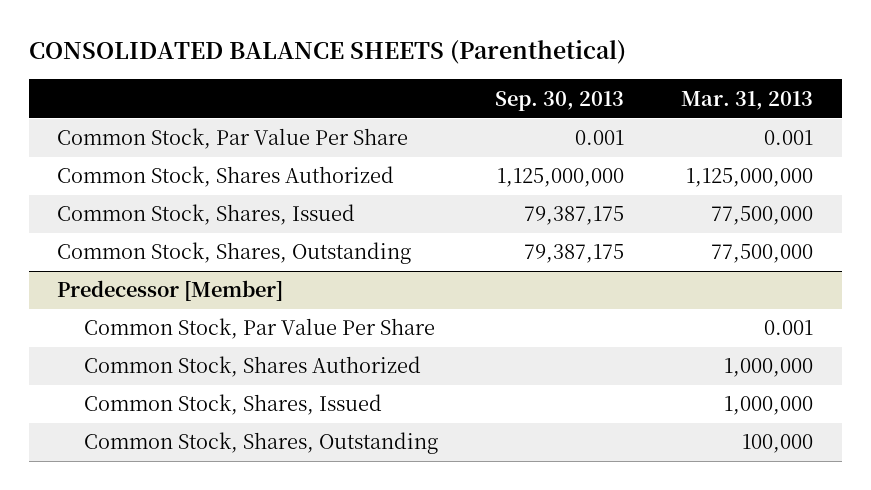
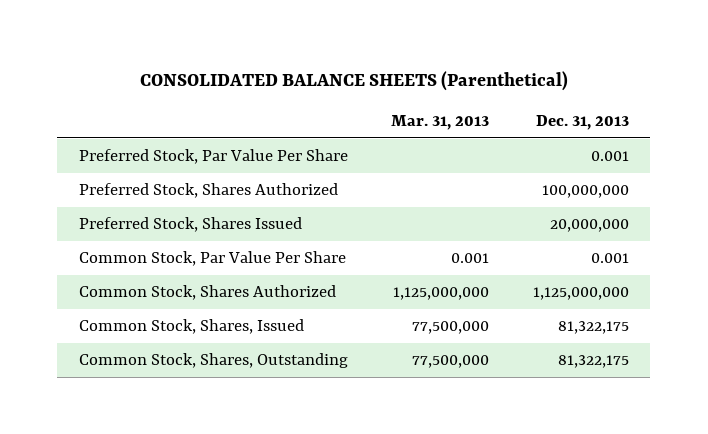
[495,90,625,111] Sep. 30, 2013 -> none
none -> [535,115,629,131] Dec. 31, 2013
none -> [79,149,349,165] Preferred Stock, Par Value Per Share
none -> [79,183,339,199] Preferred Stock, Shares Authorized
none -> [79,217,303,233] Preferred Stock, Shares Issued
[57,280,284,302] Predecessor [Member] -> none
[84,318,436,340] Common Stock, Par Value Per Share -> none
[84,356,422,378] Common Stock, Shares Authorized -> none
[84,394,383,416] Common Stock, Shares, Issued -> none
[84,432,439,455] Common Stock, Shares, Outstanding -> none

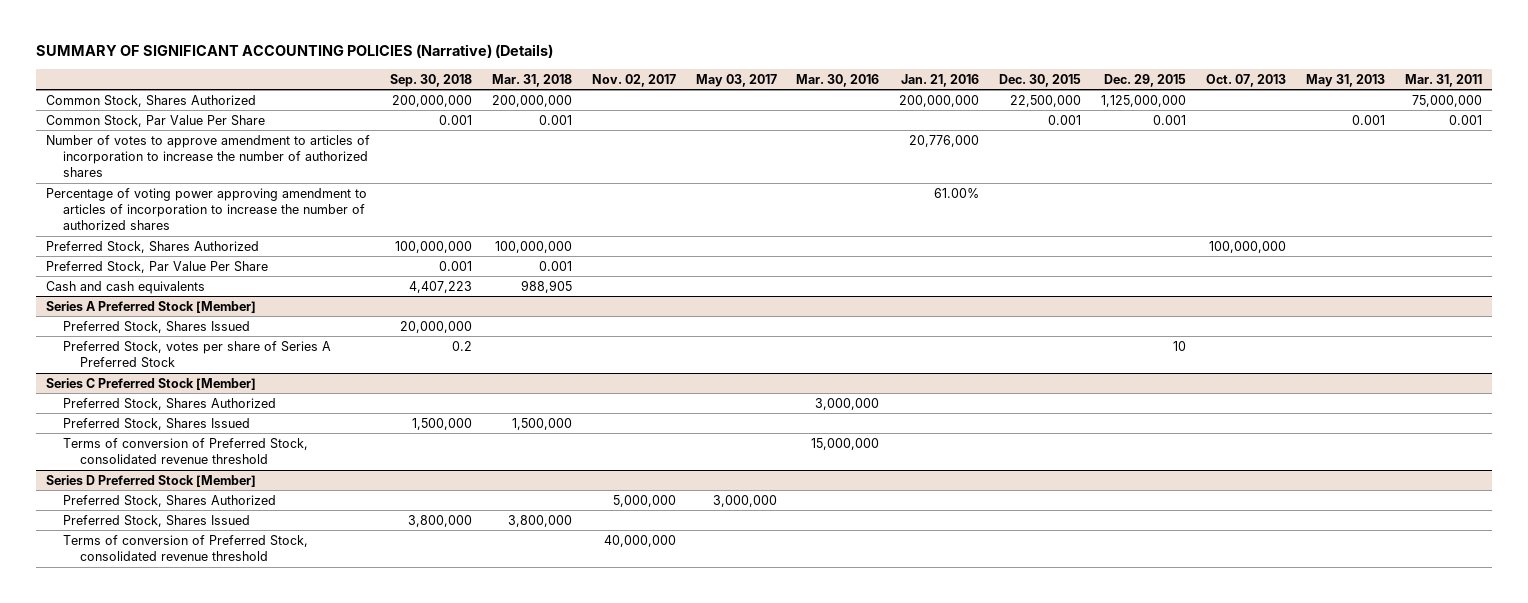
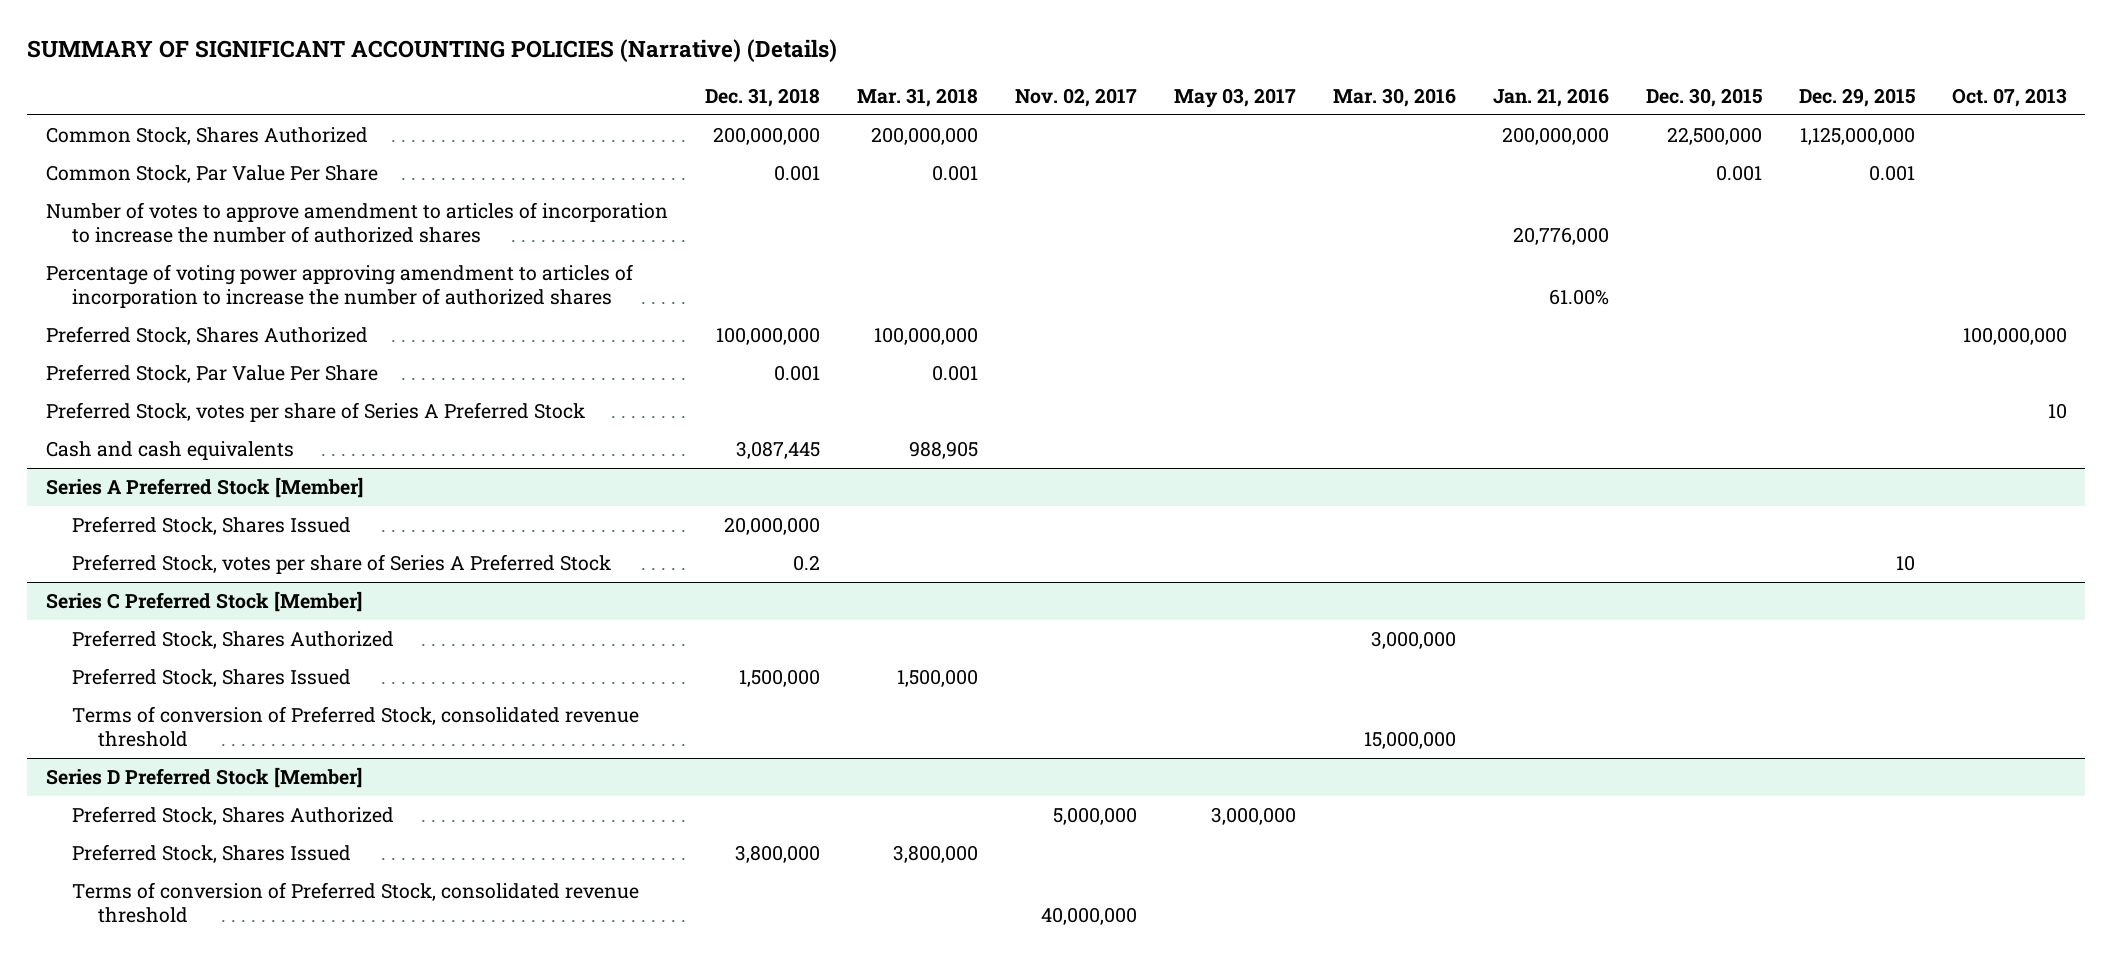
[390,73,473,87] Sep. 30, 2018 -> none
[1305,73,1385,87] May 31, 2013 -> none
[1404,73,1482,87] Mar. 31, 2011 -> none
none -> [704,87,820,107] Dec. 31, 2018
none -> [45,402,585,423] Preferred Stock, votes per share of Series A Preferred Stock

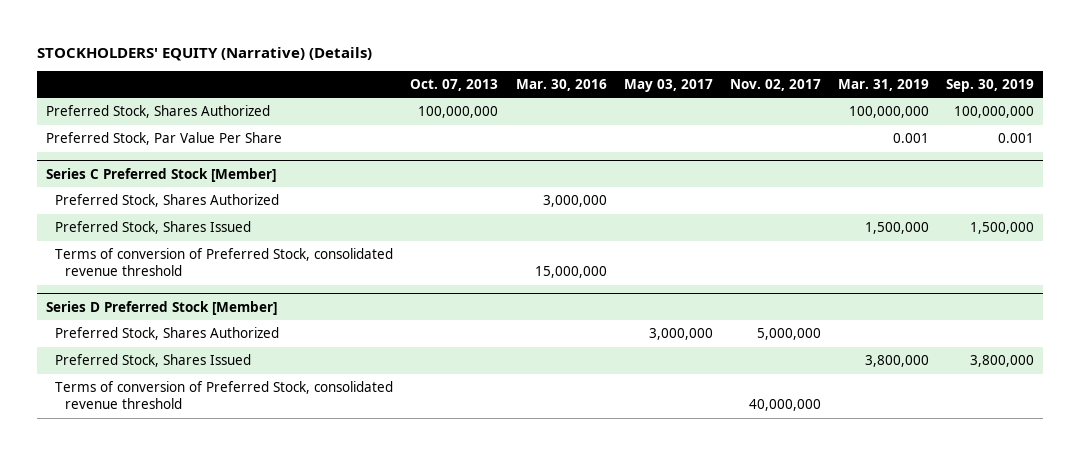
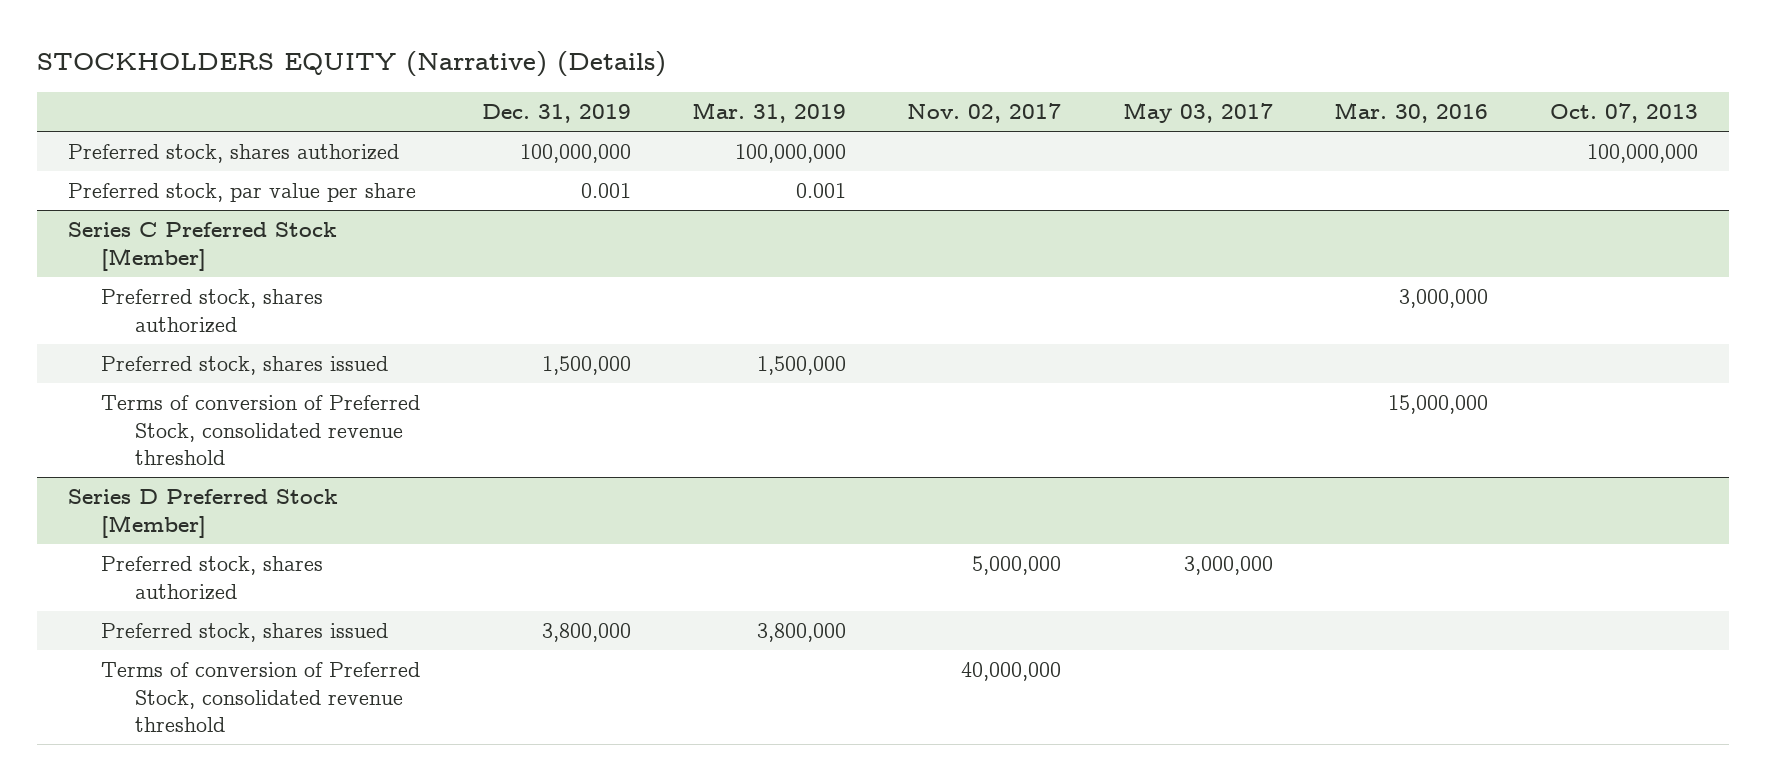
[36,46,372,61] STOCKHOLDERS' EQUITY (Narrative) (Details) -> [36,51,666,78] STOCKHOLDERS EQUITY (Narrative) (Details)
[946,78,1035,92] Sep. 30, 2019 -> none
none -> [481,103,631,123] Dec. 31, 2019
[45,105,270,119] Preferred Stock, Shares Authorized -> [67,144,399,164] Preferred stock, shares authorized
[45,132,282,146] Preferred Stock, Par Value Per Share -> [67,183,416,203] Preferred stock, par value per share
[55,194,280,208] Preferred Stock, Shares Authorized -> [101,289,324,333] Preferred stock, shares authorized
[55,221,252,235] Preferred Stock, Shares Issued -> [101,356,389,376] Preferred stock, shares issued
[55,327,280,341] Preferred Stock, Shares Authorized -> [101,556,324,600] Preferred stock, shares authorized
[55,354,252,368] Preferred Stock, Shares Issued -> [101,623,389,643] Preferred stock, shares issued

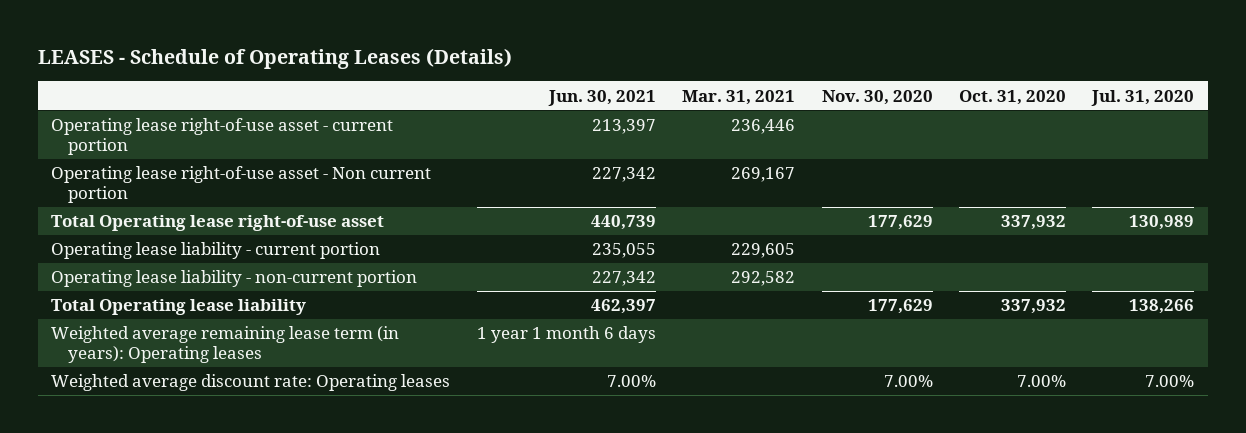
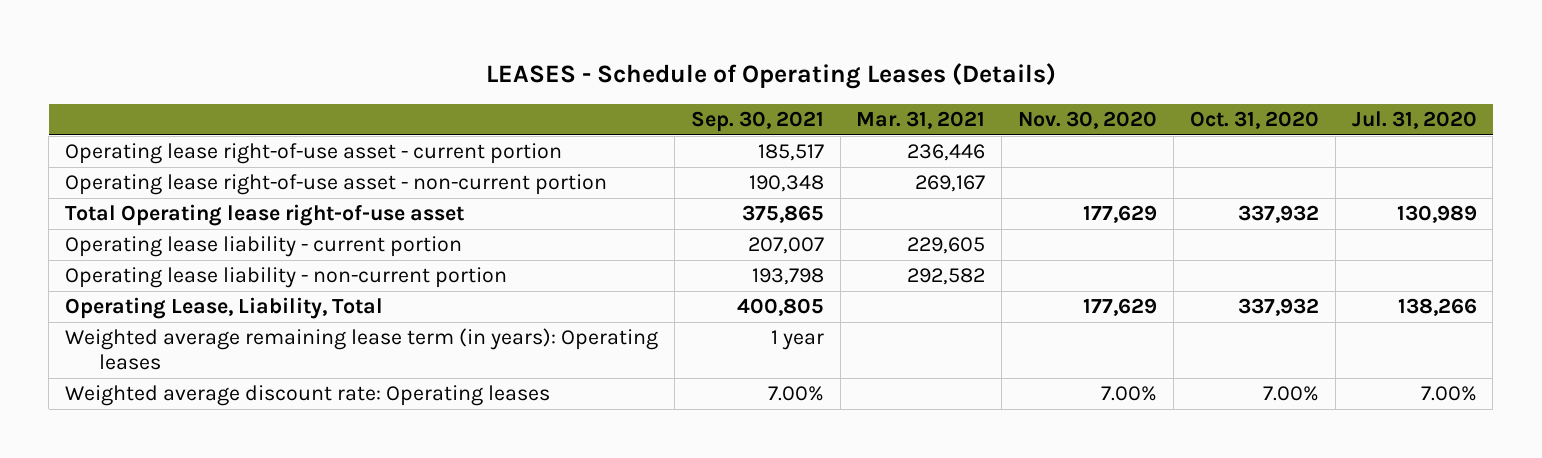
[547,89,656,106] Jun. 30, 2021 -> none
none -> [690,111,824,133] Sep. 30, 2021
[51,166,432,203] Operating lease right-of-use asset - Non current portion -> [64,174,607,196] Operating lease right-of-use asset - non-current portion
[51,299,307,316] Total Operating lease liability -> [64,297,383,320] Operating Lease, Liability, Total

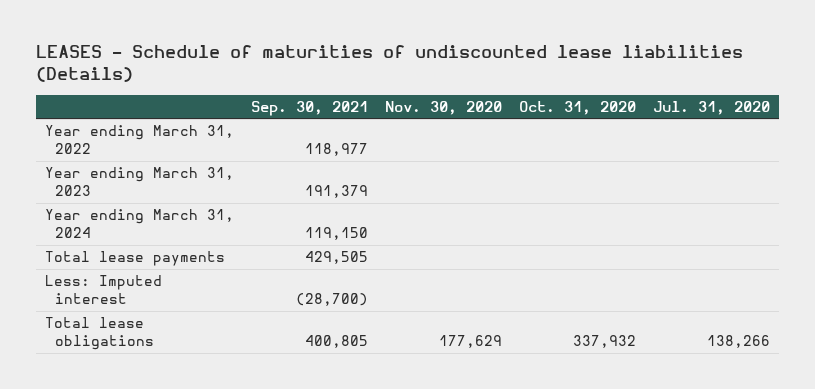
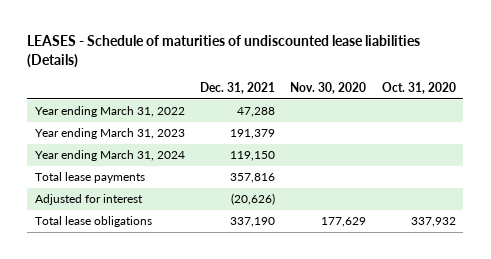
[250,100,368,116] Sep. 30, 2021 -> none
[653,100,771,115] Jul. 31, 2020 -> none
none -> [200,82,276,95] Dec. 31, 2021
[44,275,162,305] Less: Imputed interest -> [34,194,143,206] Adjusted for interest

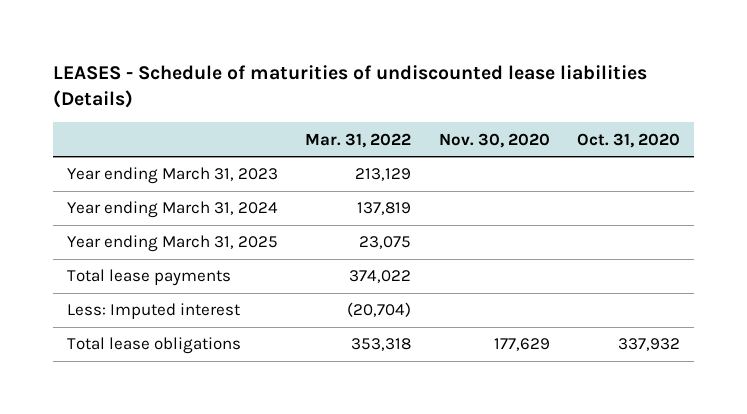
[200,82,276,95] Dec. 31, 2021 -> none
none -> [305,132,412,148] Mar. 31, 2022
[34,106,185,118] Year ending March 31, 2022 -> none
none -> [66,235,278,253] Year ending March 31, 2025
[34,194,143,206] Adjusted for interest -> [66,303,240,320] Less: Imputed interest

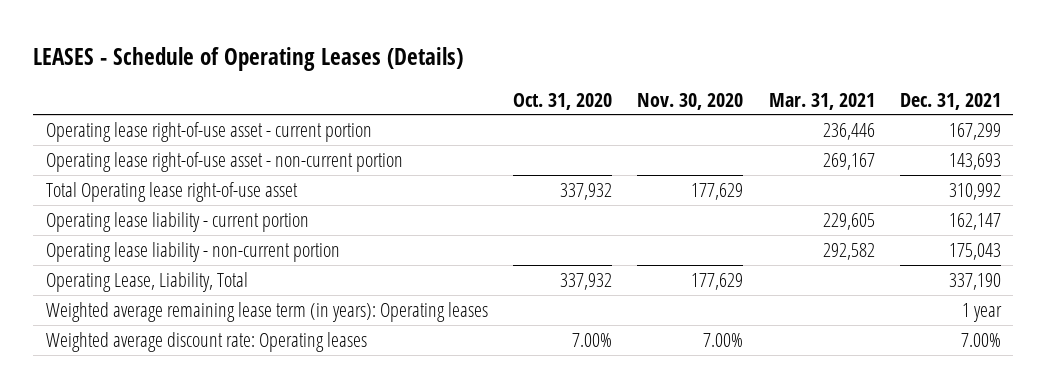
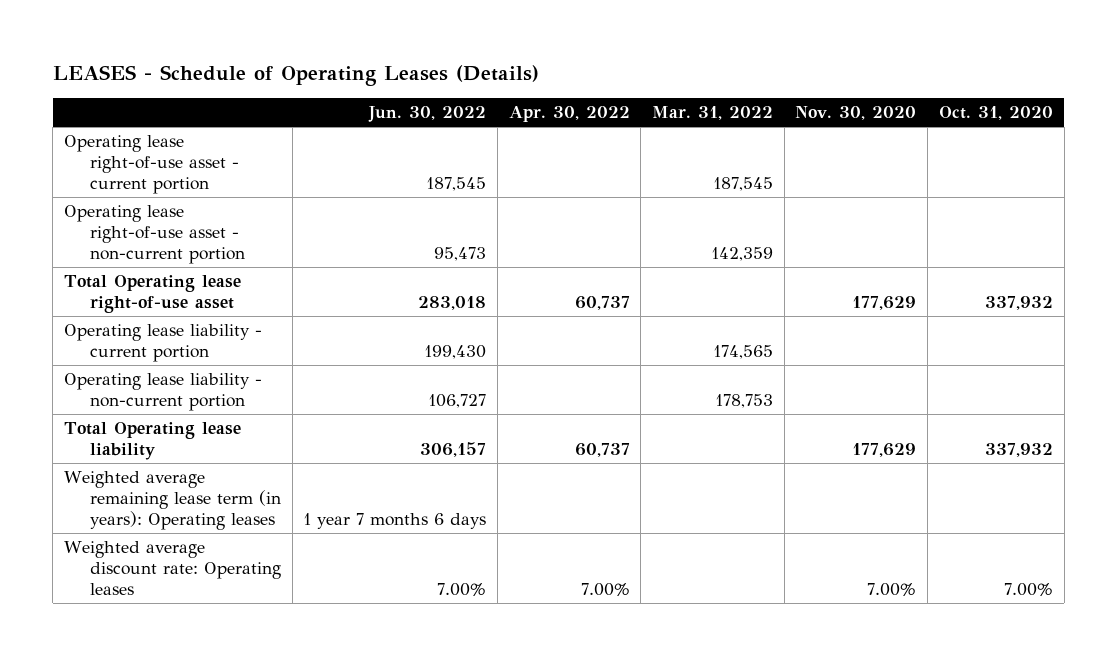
[768,92,875,110] Mar. 31, 2021 -> none
[899,92,1001,110] Dec. 31, 2021 -> none
none -> [368,106,487,123] Jun. 30, 2022
none -> [508,106,630,123] Apr. 30, 2022
none -> [652,106,774,121] Mar. 31, 2022
[46,271,249,292] Operating Lease, Liability, Total -> [64,422,242,461] Total Operating lease liability

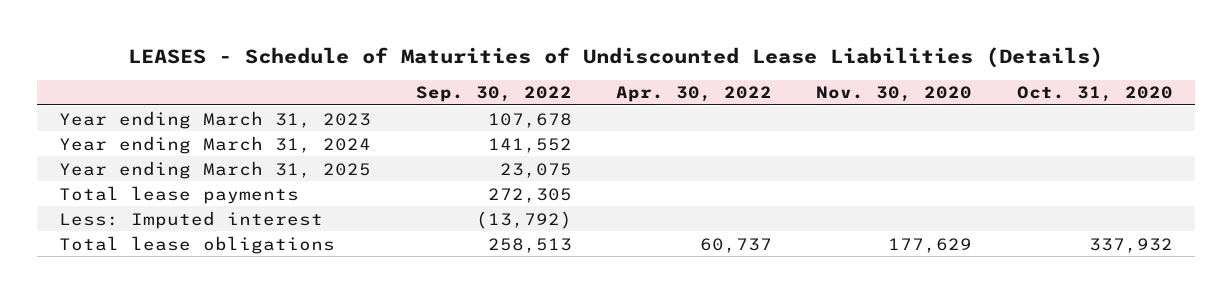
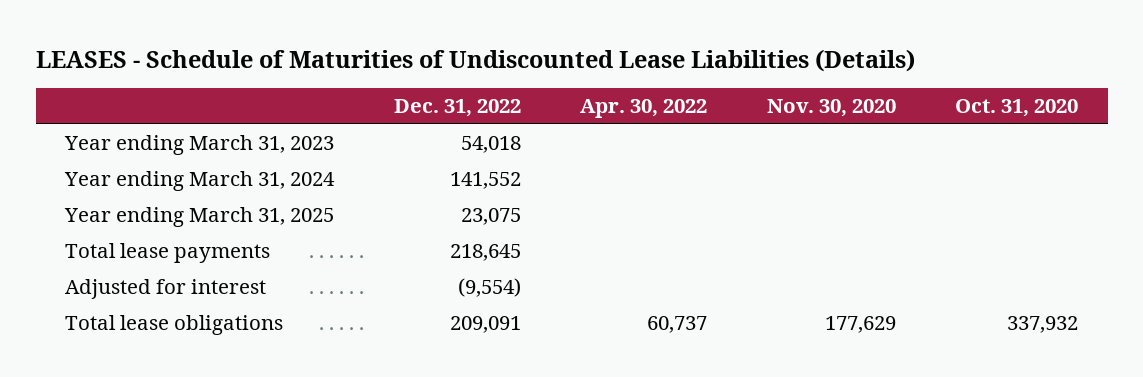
[415,86,572,103] Sep. 30, 2022 -> none
none -> [393,99,521,118] Dec. 31, 2022
[59,210,324,229] Less: Imputed interest -> [65,279,267,300] Adjusted for interest

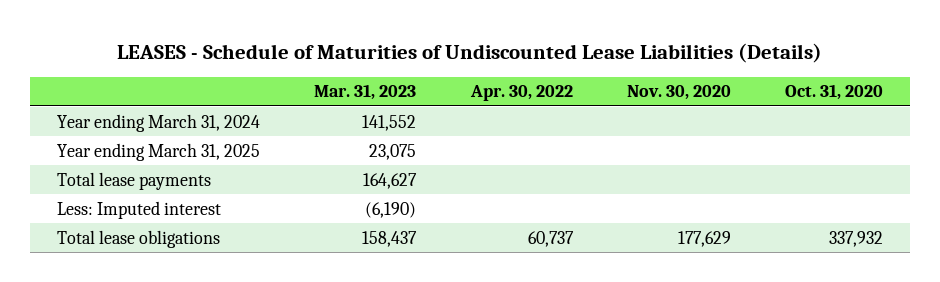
[393,99,521,118] Dec. 31, 2022 -> none
none -> [314,84,417,101] Mar. 31, 2023
[64,135,335,156] Year ending March 31, 2023 -> none
[65,279,267,300] Adjusted for interest -> [57,200,222,219] Less: Imputed interest

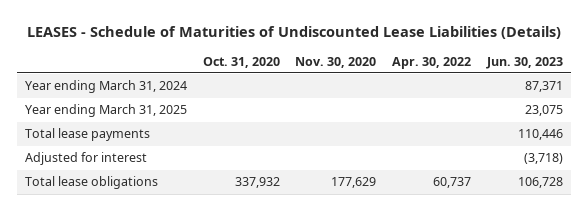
[314,84,417,101] Mar. 31, 2023 -> none
none -> [486,56,564,69] Jun. 30, 2023
[57,200,222,219] Less: Imputed interest -> [24,152,147,166] Adjusted for interest

